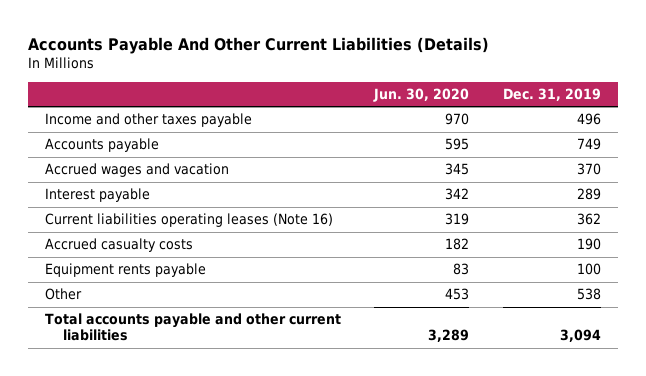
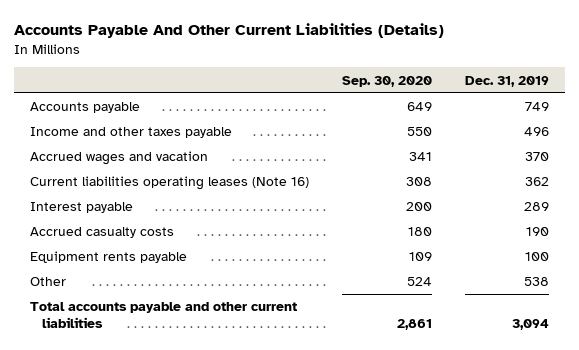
[373,88,470,103] Jun. 30, 2020 -> none
none -> [341,75,432,87] Sep. 30, 2020
[44,113,252,128] Income and other taxes payable -> [30,127,233,139] Income and other taxes payable
[44,188,150,203] Interest payable -> [30,202,134,214] Interest payable

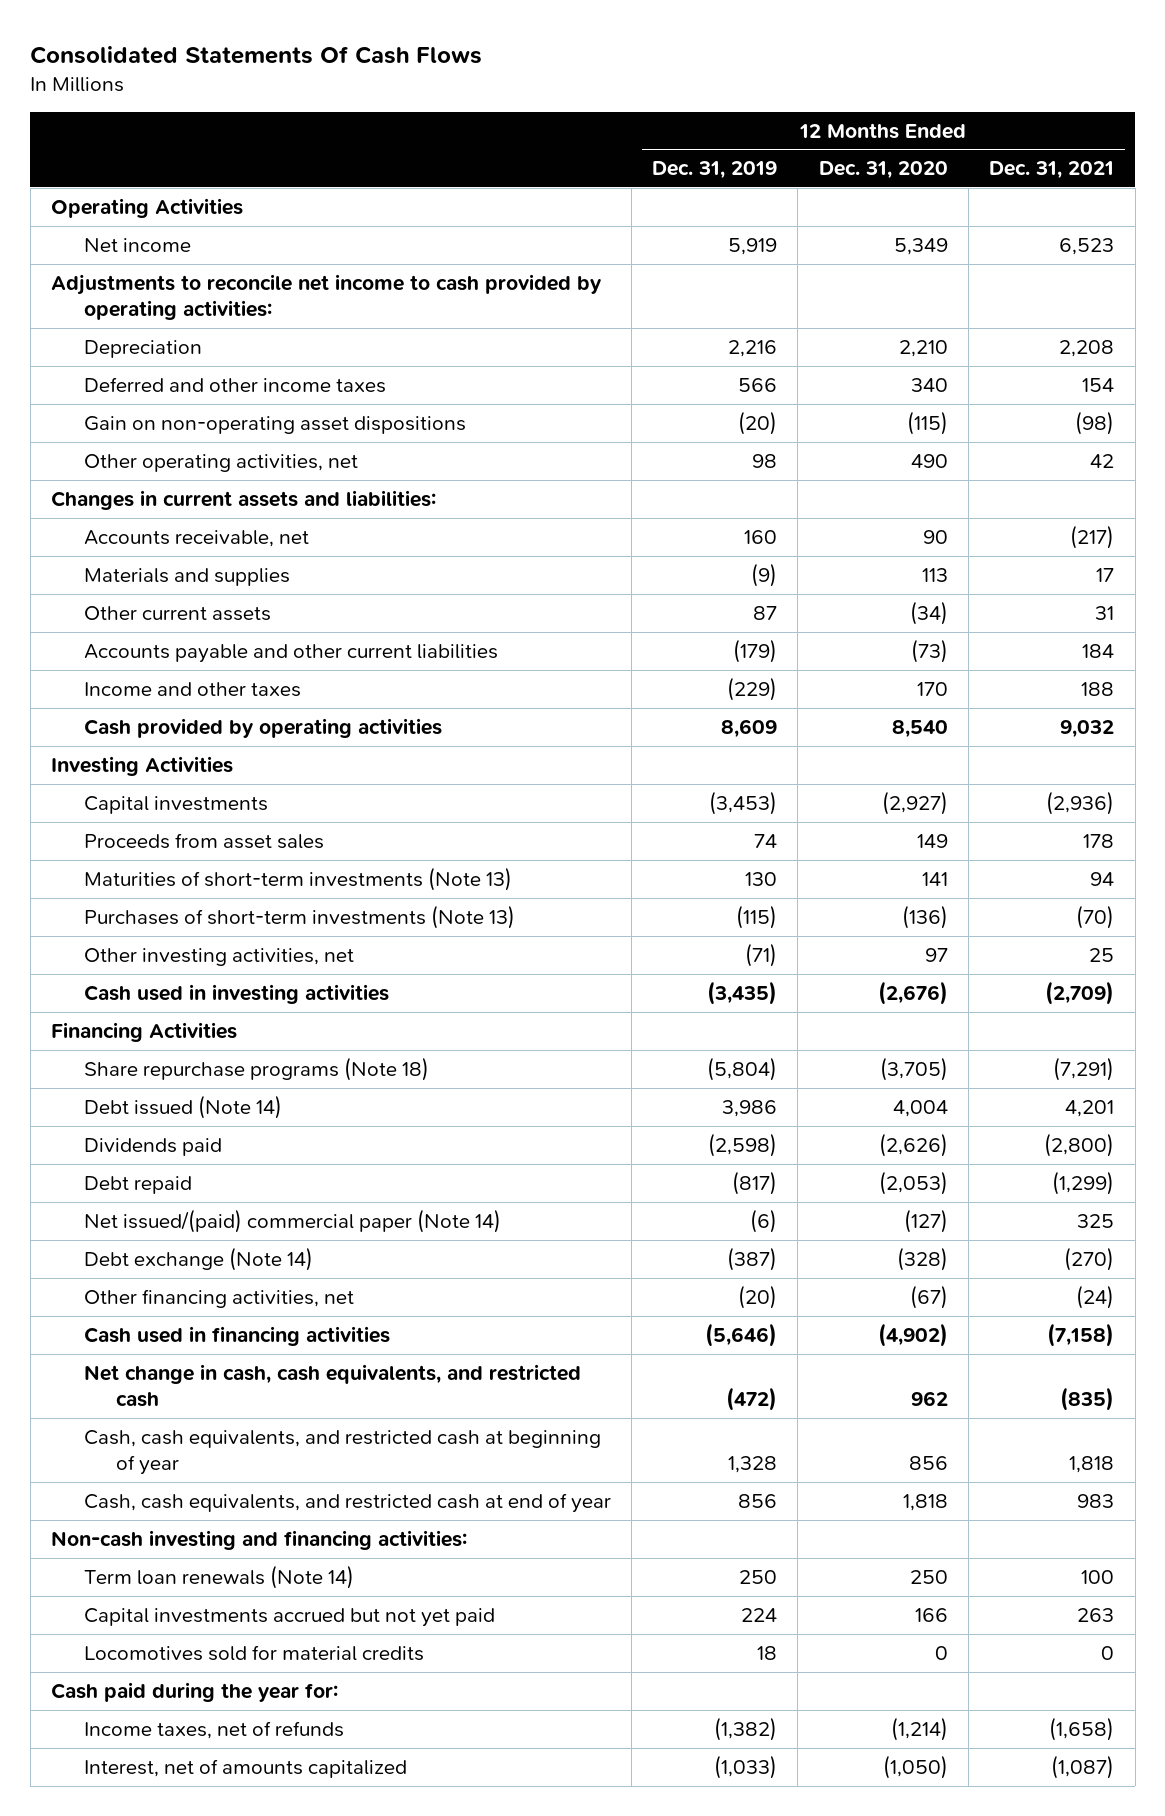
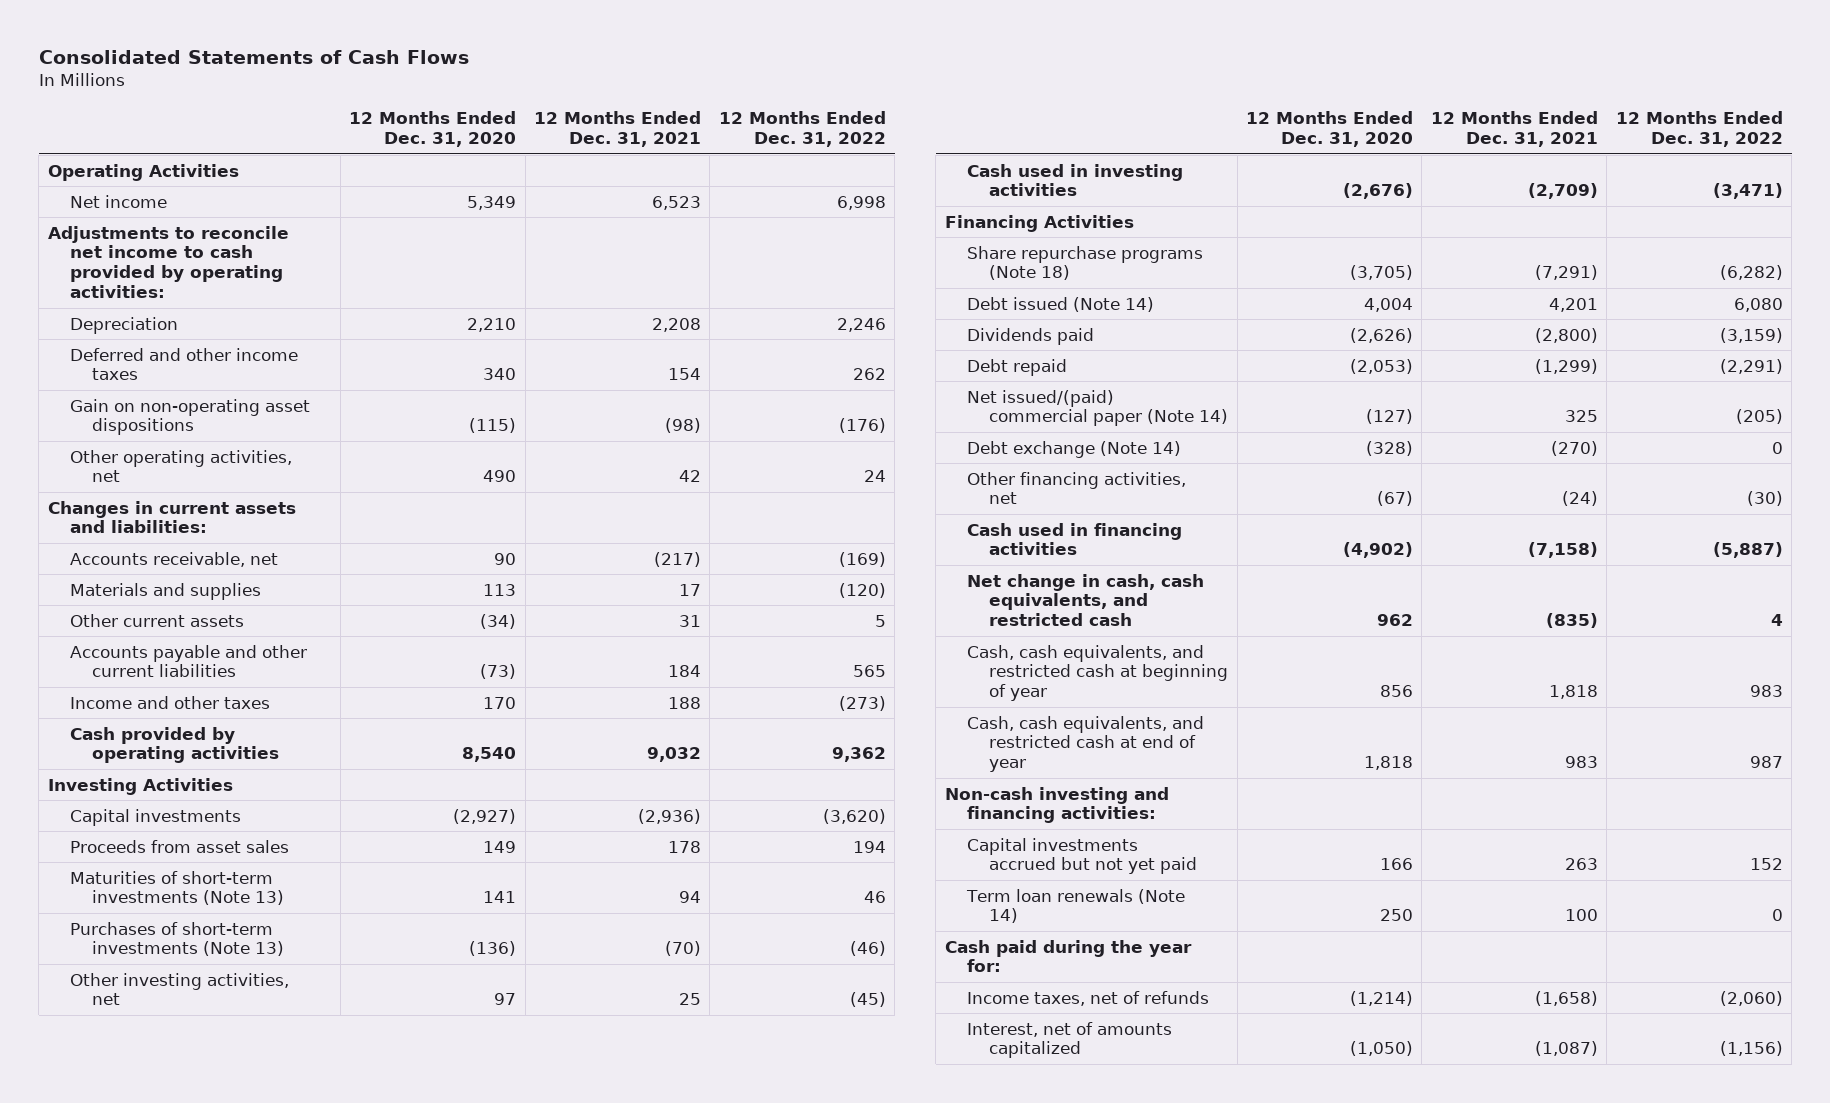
[30,45,483,64] Consolidated Statements Of Cash Flows -> [38,50,469,65] Consolidated Statements of Cash Flows
[652,161,778,180] Dec. 31, 2019 -> none
none -> [718,111,886,148] 12 Months Ended Dec. 31, 2022
[83,1644,424,1661] Locomotives sold for material credits -> none
[83,1564,354,1589] Term loan renewals (Note 14) -> [965,888,1185,924] Term loan renewals (Note 14)

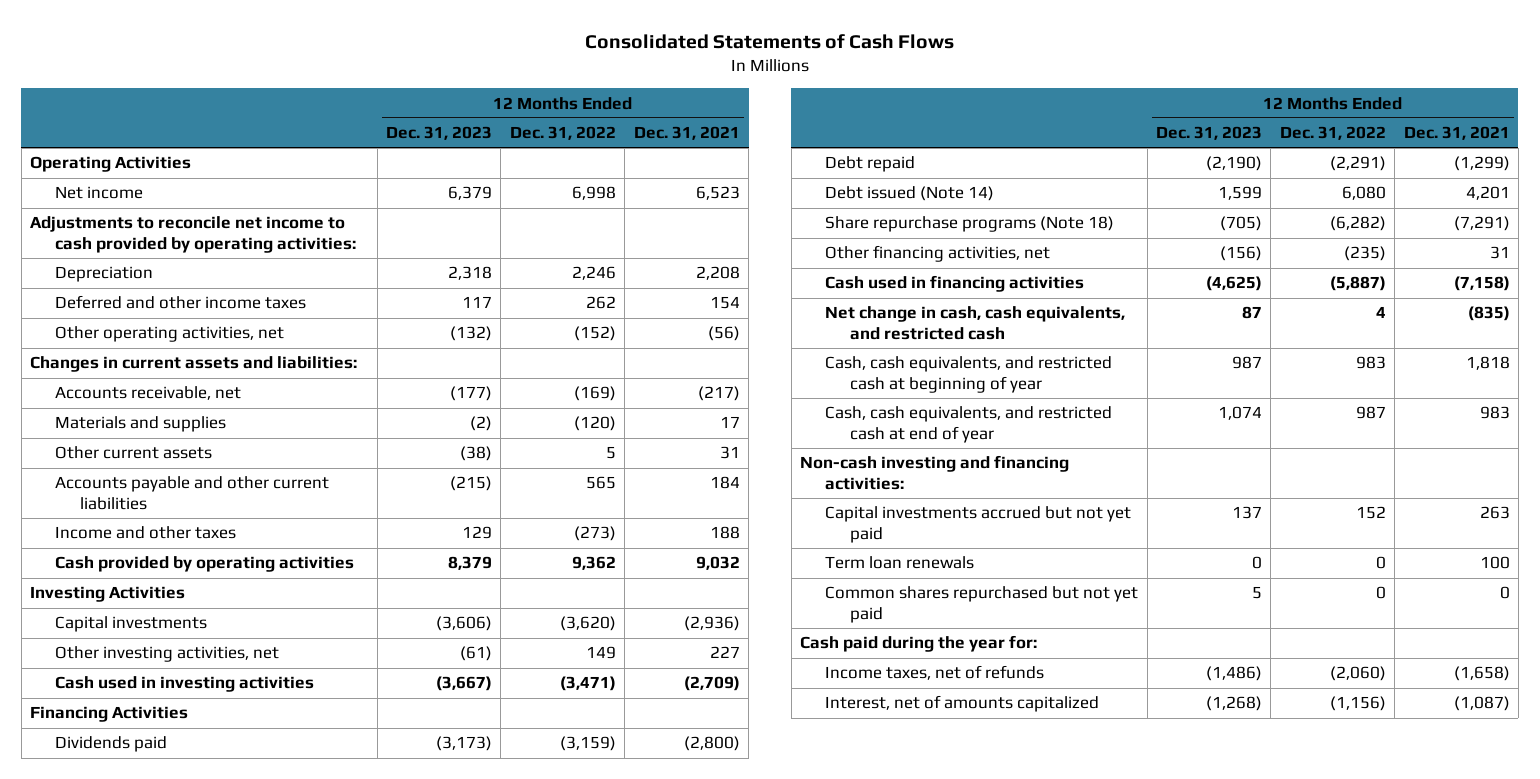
[349,111,517,148] 12 Months Ended Dec. 31, 2020 -> none
none -> [386,126,493,141] Dec. 31, 2023
[70,398,311,436] Gain on non-operating asset dispositions -> none
[679,470,702,483] 42 -> [707,326,740,342] (56)
[863,470,886,483] 24 -> [573,326,616,342] (152)
[70,839,290,853] Proceeds from asset sales -> none
[70,870,285,906] Maturities of short-term investments (Note 13) -> none
[70,921,285,957] Purchases of short-term investments (Note 13) -> none
[679,993,702,1006] 25 -> [709,646,740,659] 227
[849,992,886,1008] (45) -> [585,646,616,660] 149
[966,389,1229,427] Net issued/(paid) commercial paper (Note 14) -> none
[966,440,1181,458] Debt exchange (Note 14) -> none
[966,296,1154,312] Debt issued (Note 14) -> [825,186,995,202] Debt issued (Note 14)
[966,245,1203,281] Share repurchase programs (Note 18) -> [825,216,1115,233] Share repurchase programs (Note 18)
[1561,491,1598,507] (24) -> [1489,246,1510,260] 31
[1746,491,1783,507] (30) -> [1343,246,1386,262] (235)
[965,888,1185,924] Term loan renewals (Note 14) -> [825,556,975,570] Term loan renewals
none -> [825,586,1139,623] Common shares repurchased but not yet paid

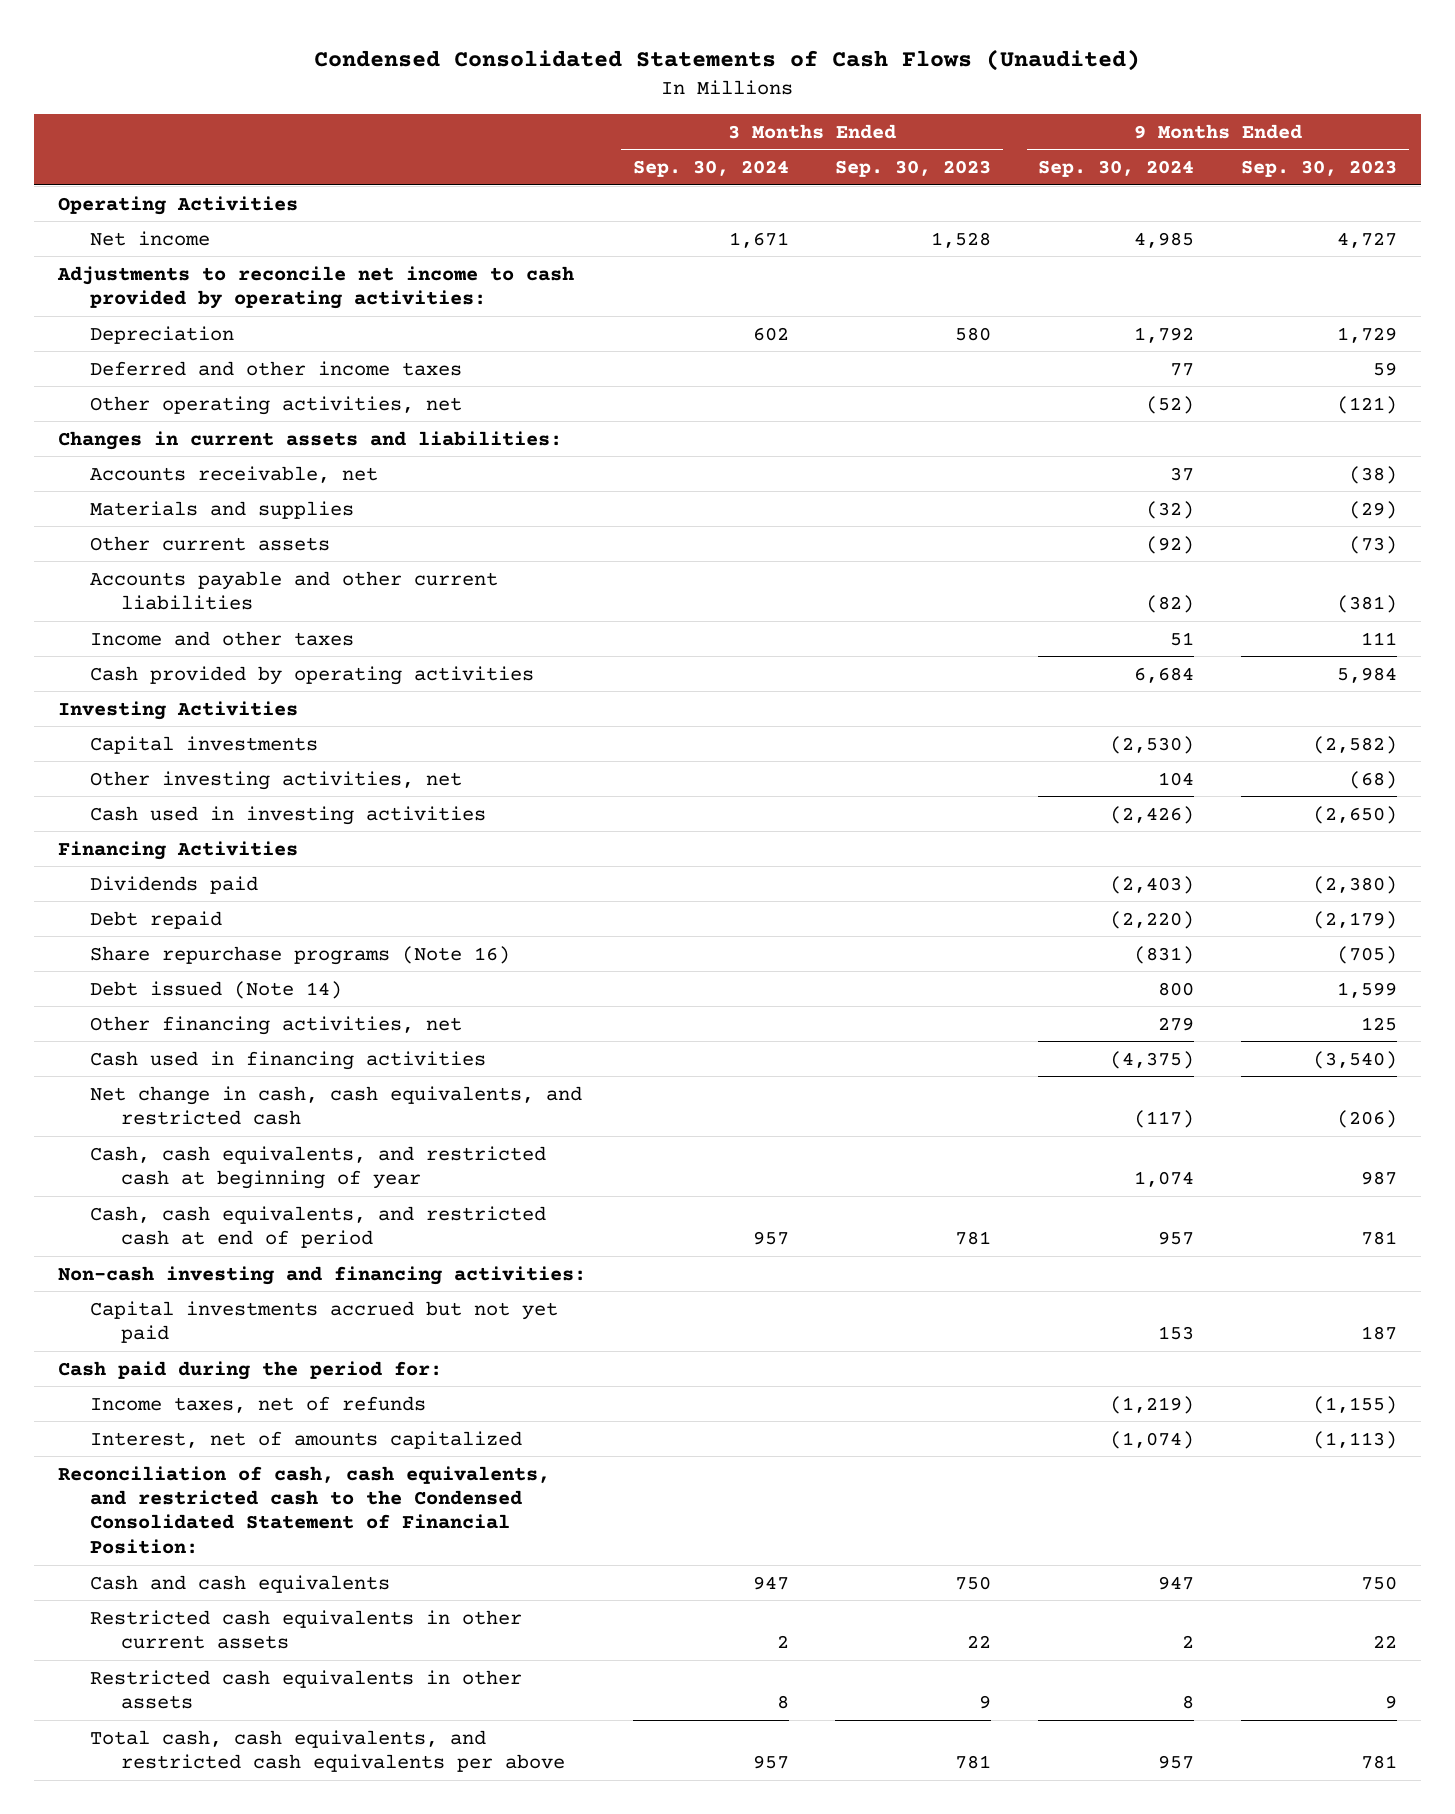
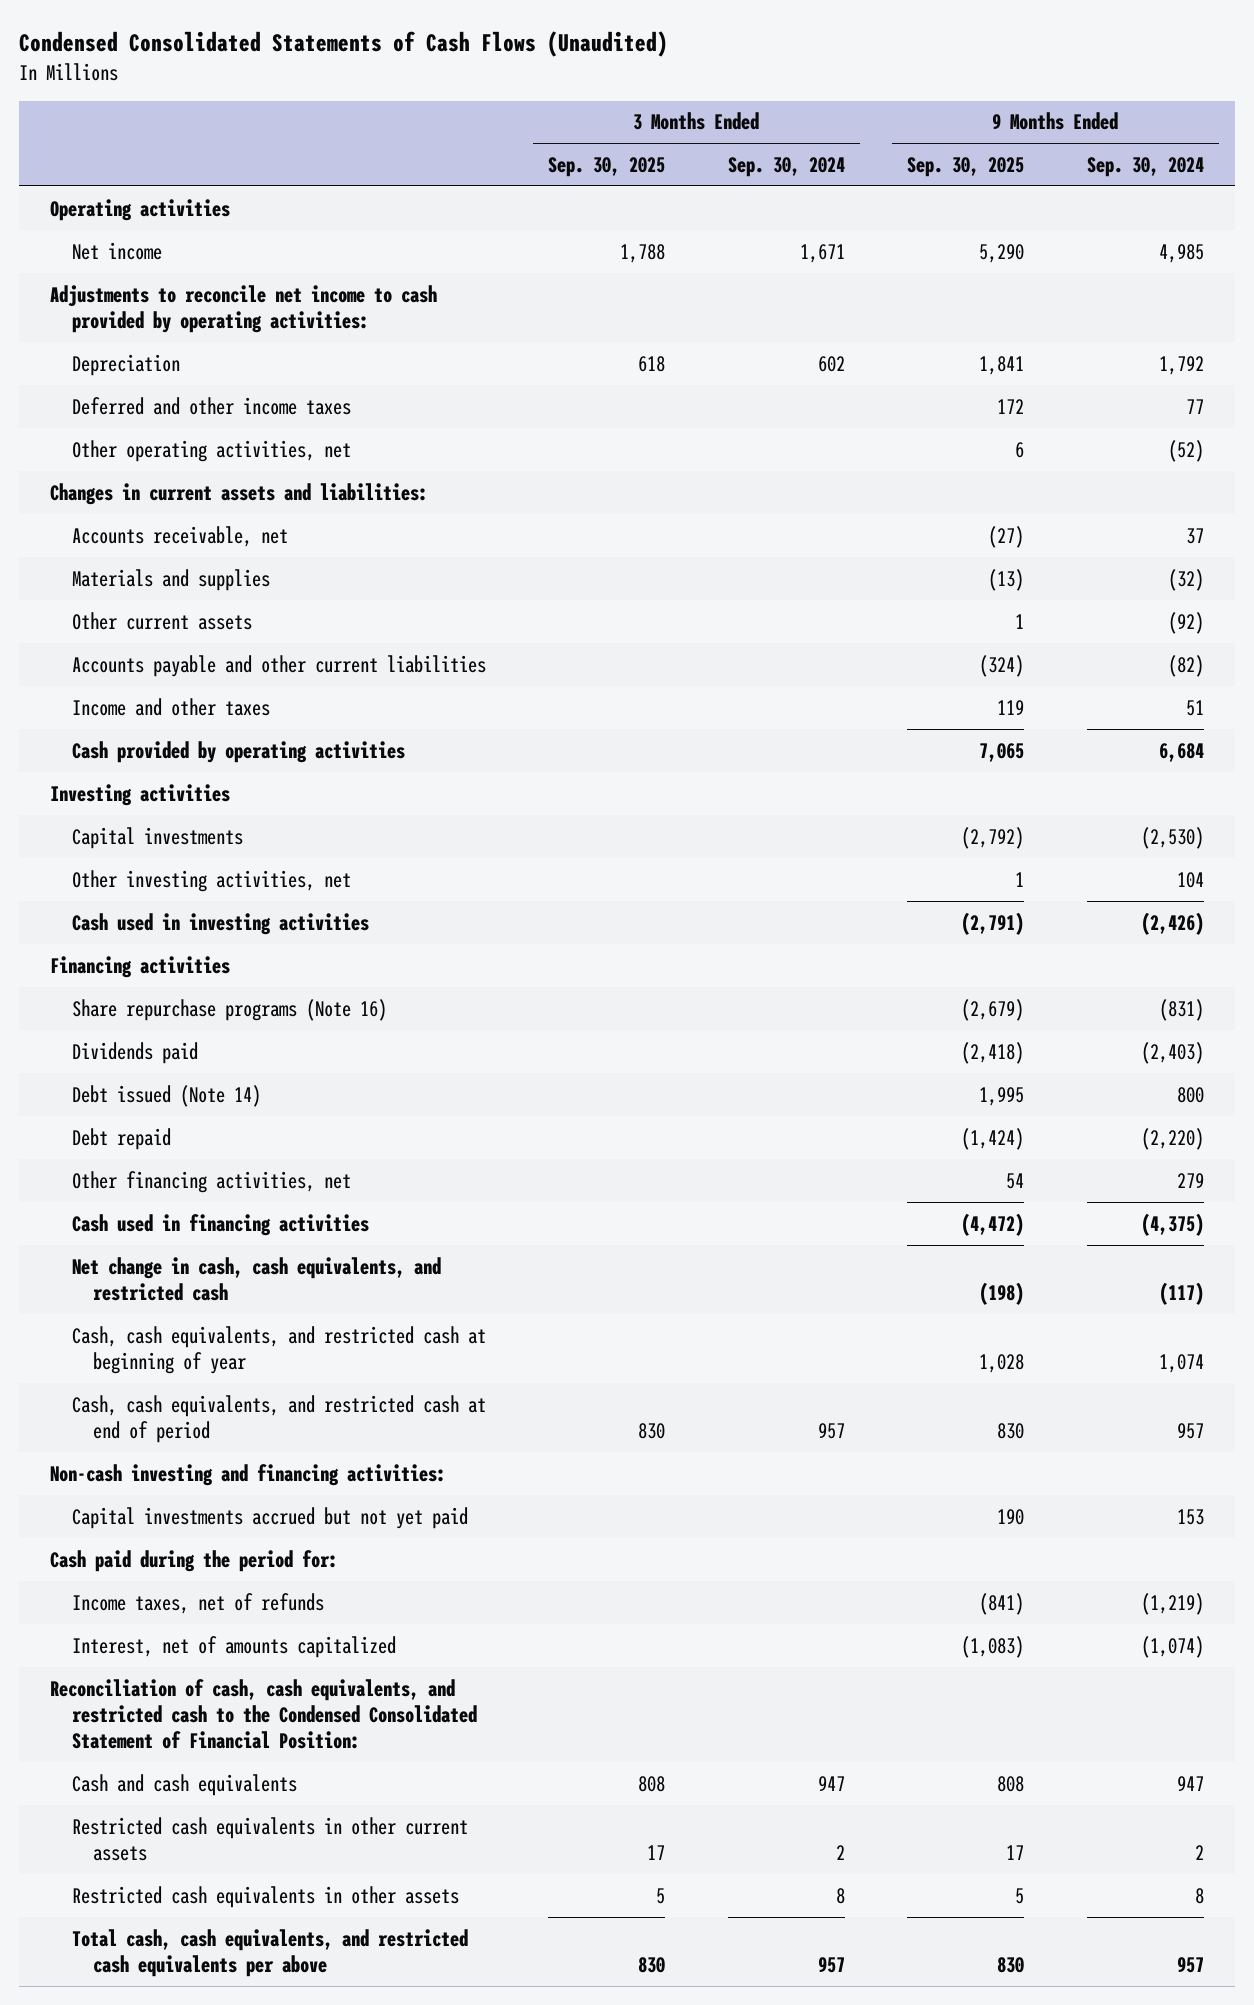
[835,159,992,177] Sep. 30, 2023 -> none
[1241,159,1398,177] Sep. 30, 2023 -> none
none -> [548,156,666,177] Sep. 30, 2025
none -> [907,156,1025,177] Sep. 30, 2025
[57,195,298,215] Operating Activities -> [49,198,230,221] Operating activities
[57,700,298,720] Investing Activities -> [49,783,230,806] Investing activities
[57,840,298,860] Financing Activities -> [49,955,230,978] Financing activities
[89,875,258,894] Dividends paid -> [71,1041,198,1064] Dividends paid
[89,910,222,929] Debt repaid -> [71,1127,171,1150] Debt repaid

